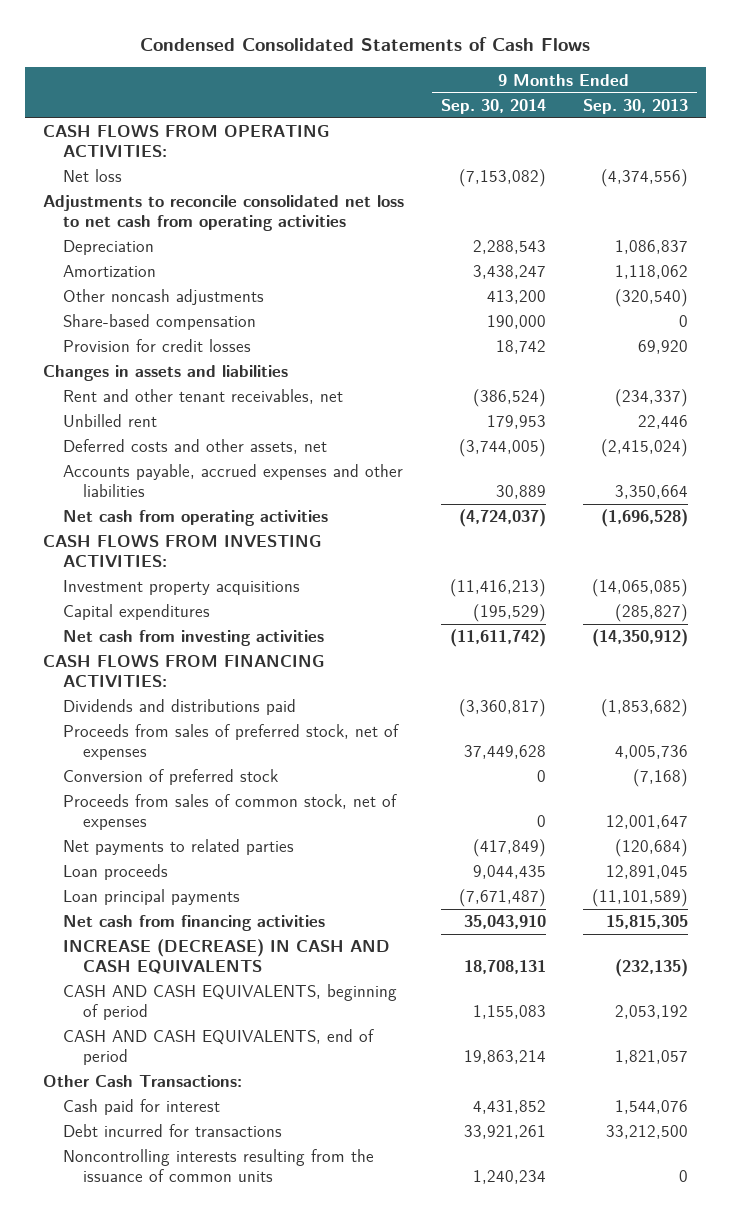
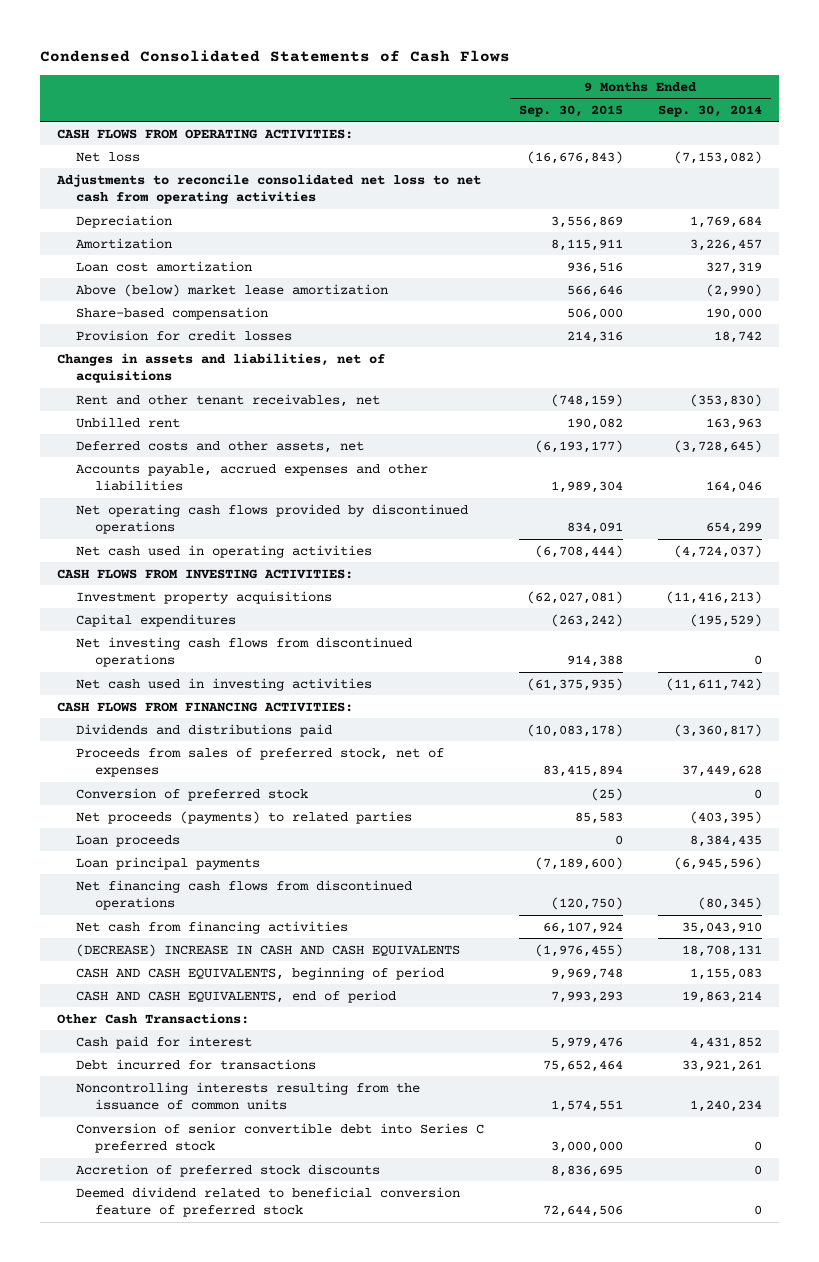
[582,98,688,114] Sep. 30, 2013 -> none
none -> [518,104,623,117] Sep. 30, 2015
[63,289,265,306] Other noncash adjustments -> none
[472,240,546,255] 2,288,543 -> [689,215,762,228] 1,769,684
[472,265,546,280] 3,438,247 -> [689,238,762,251] 3,226,457
none -> [75,260,252,272] Loan cost amortization
none -> [75,283,388,297] Above (below) market lease amortization
[43,365,289,382] Changes in assets and liabilities -> [57,352,386,384] Changes in assets and liabilities, net of acquisitions
[472,389,546,408] (386,524) -> [689,393,762,407] (353,830)
[486,415,546,430] 179,953 -> [705,417,762,430] 163,963
[458,439,546,458] (3,744,005) -> [673,439,762,453] (3,728,645)
[495,485,546,500] 30,889 -> [705,481,762,494] 164,046
none -> [75,503,468,535] Net operating cash flows provided by discontinued operations
[63,510,329,527] Net cash from operating activities -> [75,544,372,558] Net cash used in operating activities
none -> [75,636,412,668] Net investing cash flows from discontinued operations
[63,630,325,647] Net cash from investing activities -> [75,677,372,691] Net cash used in investing activities
[63,794,398,831] Proceeds from sales of common stock, net of expenses -> none
[63,839,295,856] Net payments to related parties -> [75,810,412,824] Net proceeds (payments) to related parties
[472,839,546,858] (417,849) -> [689,810,762,824] (403,395)
[472,865,546,880] 9,044,435 -> [689,834,762,847] 8,384,435
[458,889,546,908] (7,671,487) -> [673,856,762,870] (6,945,596)
none -> [75,879,412,911] Net financing cash flows from discontinued operations
[63,939,391,975] INCREASE (DECREASE) IN CASH AND CASH EQUIVALENTS -> [75,943,460,957] (DECREASE) INCREASE IN CASH AND CASH EQUIVALENTS
none -> [75,1122,484,1154] Conversion of senior convertible debt into Series C preferred stock
none -> [75,1163,380,1177] Accretion of preferred stock discounts
none -> [75,1186,460,1218] Deemed dividend related to beneficial conversion feature of preferred stock

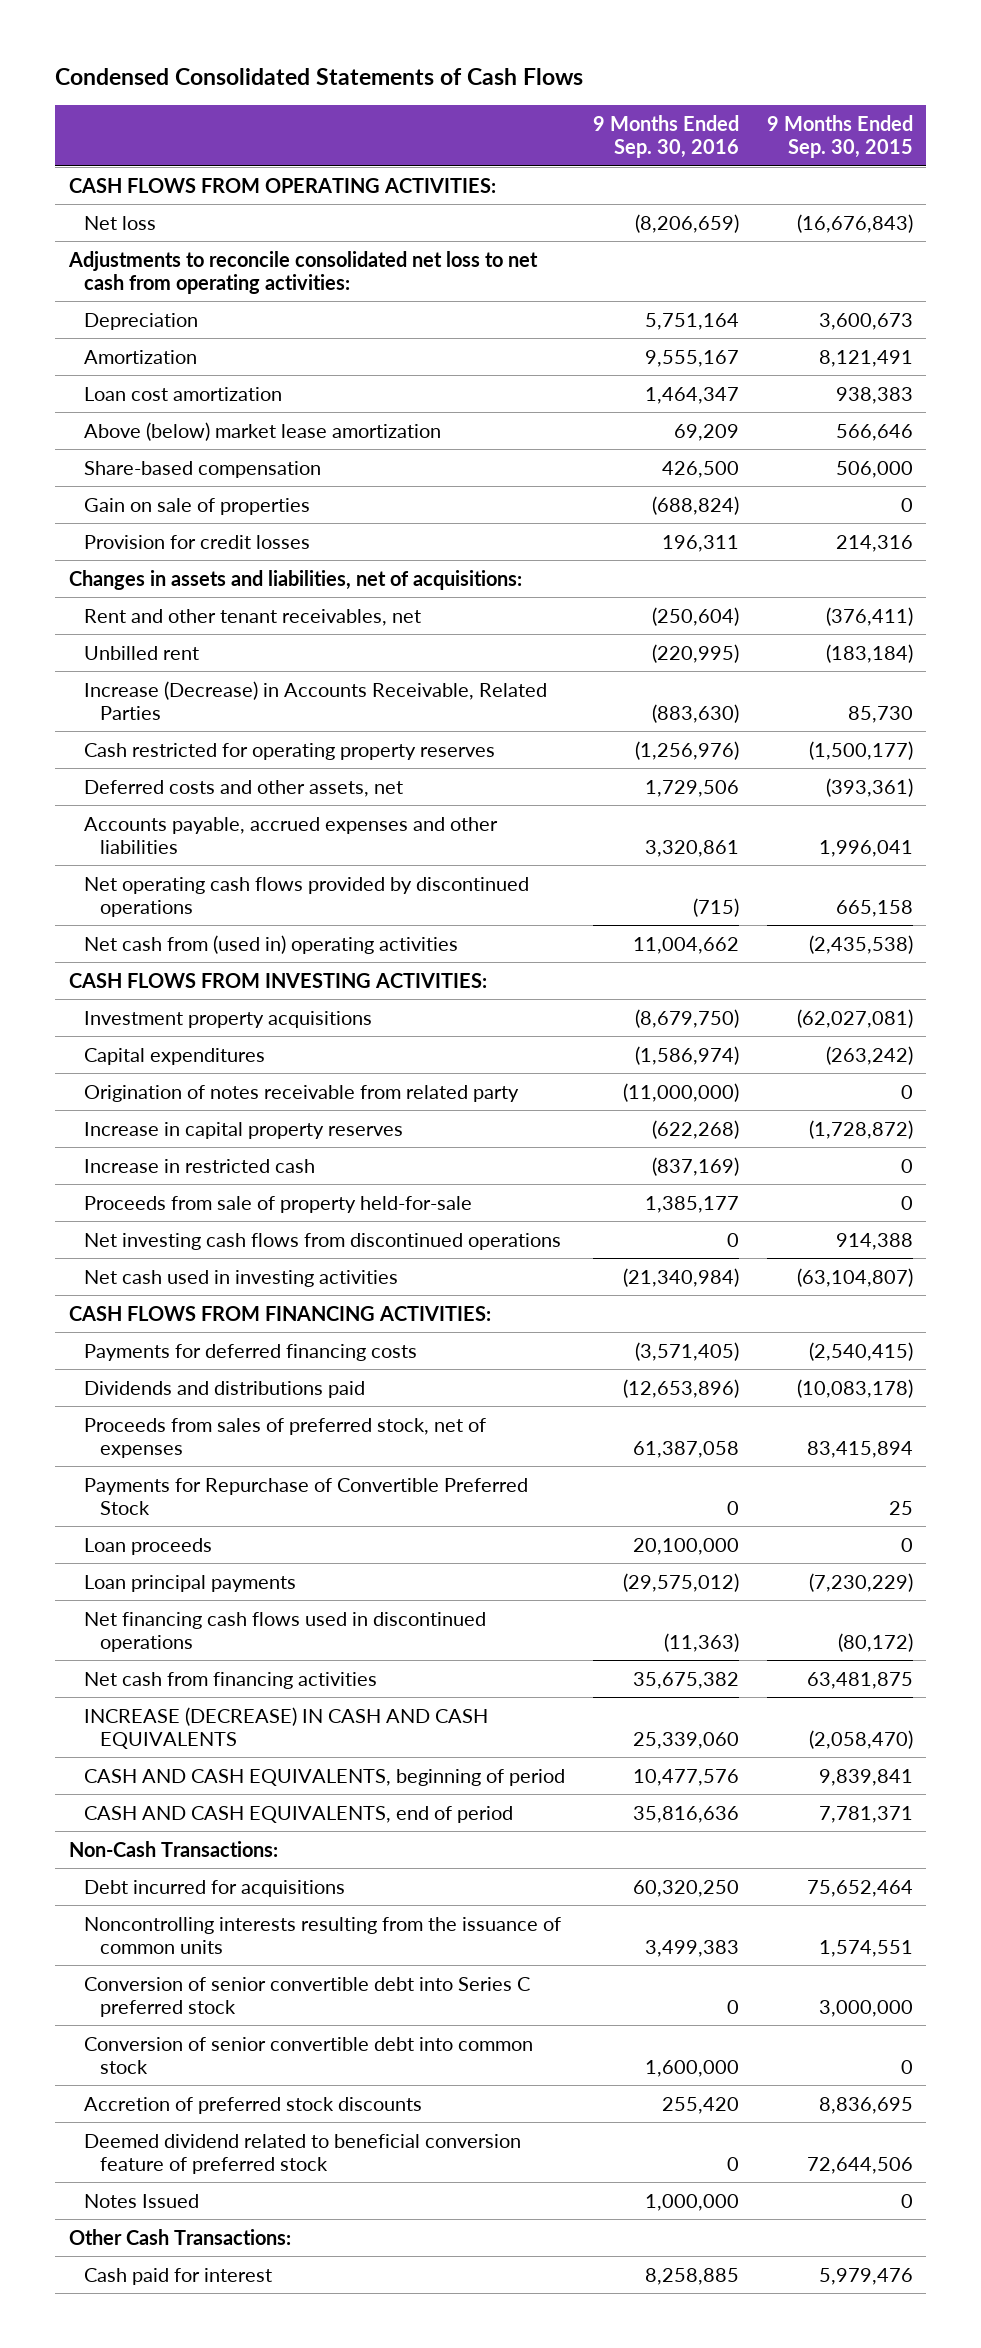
[657,104,762,117] Sep. 30, 2014 -> none
none -> [593,115,740,158] 9 Months Ended Sep. 30, 2016
[56,173,482,205] Adjustments to reconcile consolidated net loss to net cash from operating activities -> [67,250,538,294] Adjustments to reconcile consolidated net loss to net cash from operating activities:
[550,215,623,228] 3,556,869 -> [818,312,913,330] 3,600,673
[550,238,623,251] 8,115,911 -> [818,349,913,367] 8,121,491
[566,261,623,274] 936,516 -> [835,386,913,404] 938,383
none -> [84,497,311,515] Gain on sale of properties
[57,352,386,384] Changes in assets and liabilities, net of acquisitions -> [68,569,522,590] Changes in assets and liabilities, net of acquisitions:
[550,393,623,407] (748,159) -> [825,606,913,626] (376,411)
[566,417,623,430] 190,082 -> [825,643,913,663] (183,184)
none -> [84,680,548,720] Increase (Decrease) in Accounts Receivable, Related Parties
none -> [84,742,496,760] Cash restricted for operating property reserves
[534,439,623,453] (6,193,177) -> [825,777,913,797] (393,361)
[550,481,623,494] 1,989,304 -> [818,839,913,857] 1,996,041
[566,522,623,535] 834,091 -> [835,899,913,917] 665,158
[75,544,372,558] Net cash used in operating activities -> [84,934,459,954] Net cash from (used in) operating activities
[534,544,623,558] (6,708,444) -> [808,934,913,954] (2,435,538)
none -> [84,1084,520,1102] Origination of notes receivable from related party
none -> [84,1121,404,1139] Increase in capital property reserves
none -> [84,1158,316,1173] Increase in restricted cash
none -> [84,1195,473,1213] Proceeds from sale of property held-for-sale
[526,677,623,691] (61,375,935) -> [796,1267,913,1287] (63,104,807)
none -> [84,1343,418,1361] Payments for deferred financing costs
[75,810,412,824] Net proceeds (payments) to related parties -> none
[75,787,308,801] Conversion of preferred stock -> [84,1477,529,1515] Payments for Repurchase of Convertible Preferred Stock
[590,787,623,801] (25) -> [888,1500,913,1515] 25
[534,856,623,870] (7,189,600) -> [808,1572,913,1592] (7,230,229)
[75,879,412,911] Net financing cash flows from discontinued operations -> [84,1611,487,1652] Net financing cash flows used in discontinued operations
[550,897,623,911] (120,750) -> [837,1632,913,1652] (80,172)
[542,921,623,934] 66,107,924 -> [806,1671,913,1689] 63,481,875
[75,943,460,957] (DECREASE) INCREASE IN CASH AND CASH EQUIVALENTS -> [84,1706,489,1749] INCREASE (DECREASE) IN CASH AND CASH EQUIVALENTS
[534,943,623,957] (1,976,455) -> [808,1729,913,1749] (2,058,470)
[550,967,623,980] 9,969,748 -> [818,1768,913,1786] 9,839,841
[550,990,623,1003] 7,993,293 -> [818,1805,913,1823] 7,781,371
none -> [68,1840,278,1857] Non-Cash Transactions:
[75,1058,316,1070] Debt incurred for transactions -> [84,1879,346,1897] Debt incurred for acquisitions
none -> [84,2036,534,2074] Conversion of senior convertible debt into common stock
none -> [84,2193,200,2208] Notes Issued
[57,1012,250,1024] Other Cash Transactions: -> [68,2228,291,2245] Other Cash Transactions:
[75,1035,252,1049] Cash paid for interest -> [84,2267,273,2285] Cash paid for interest

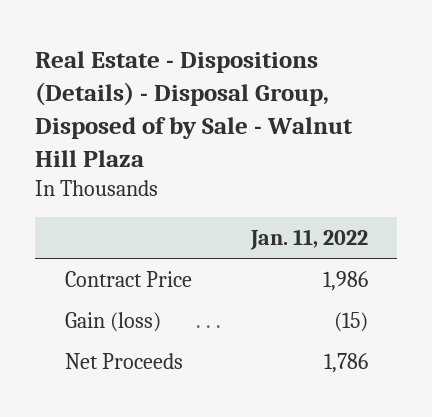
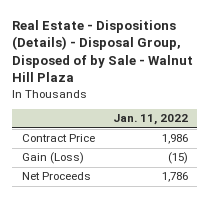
[64,311,161,332] Gain (loss) -> [21,152,84,165] Gain (Loss)

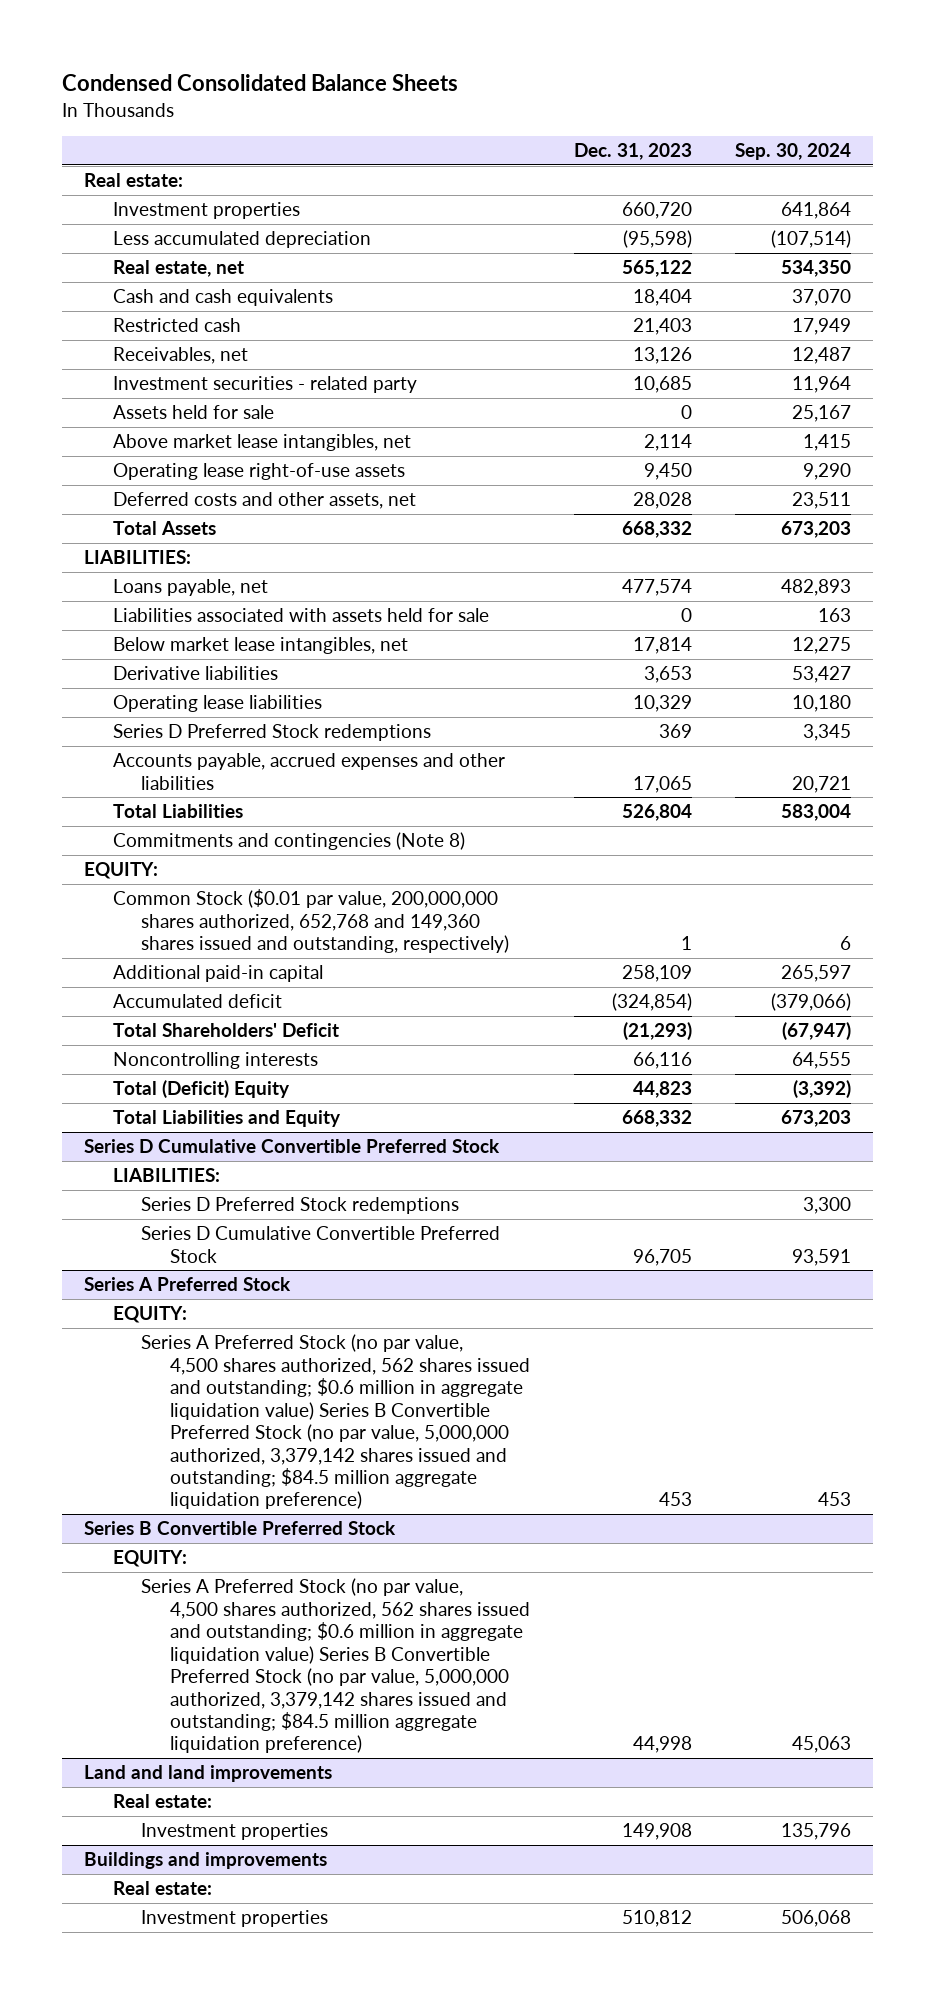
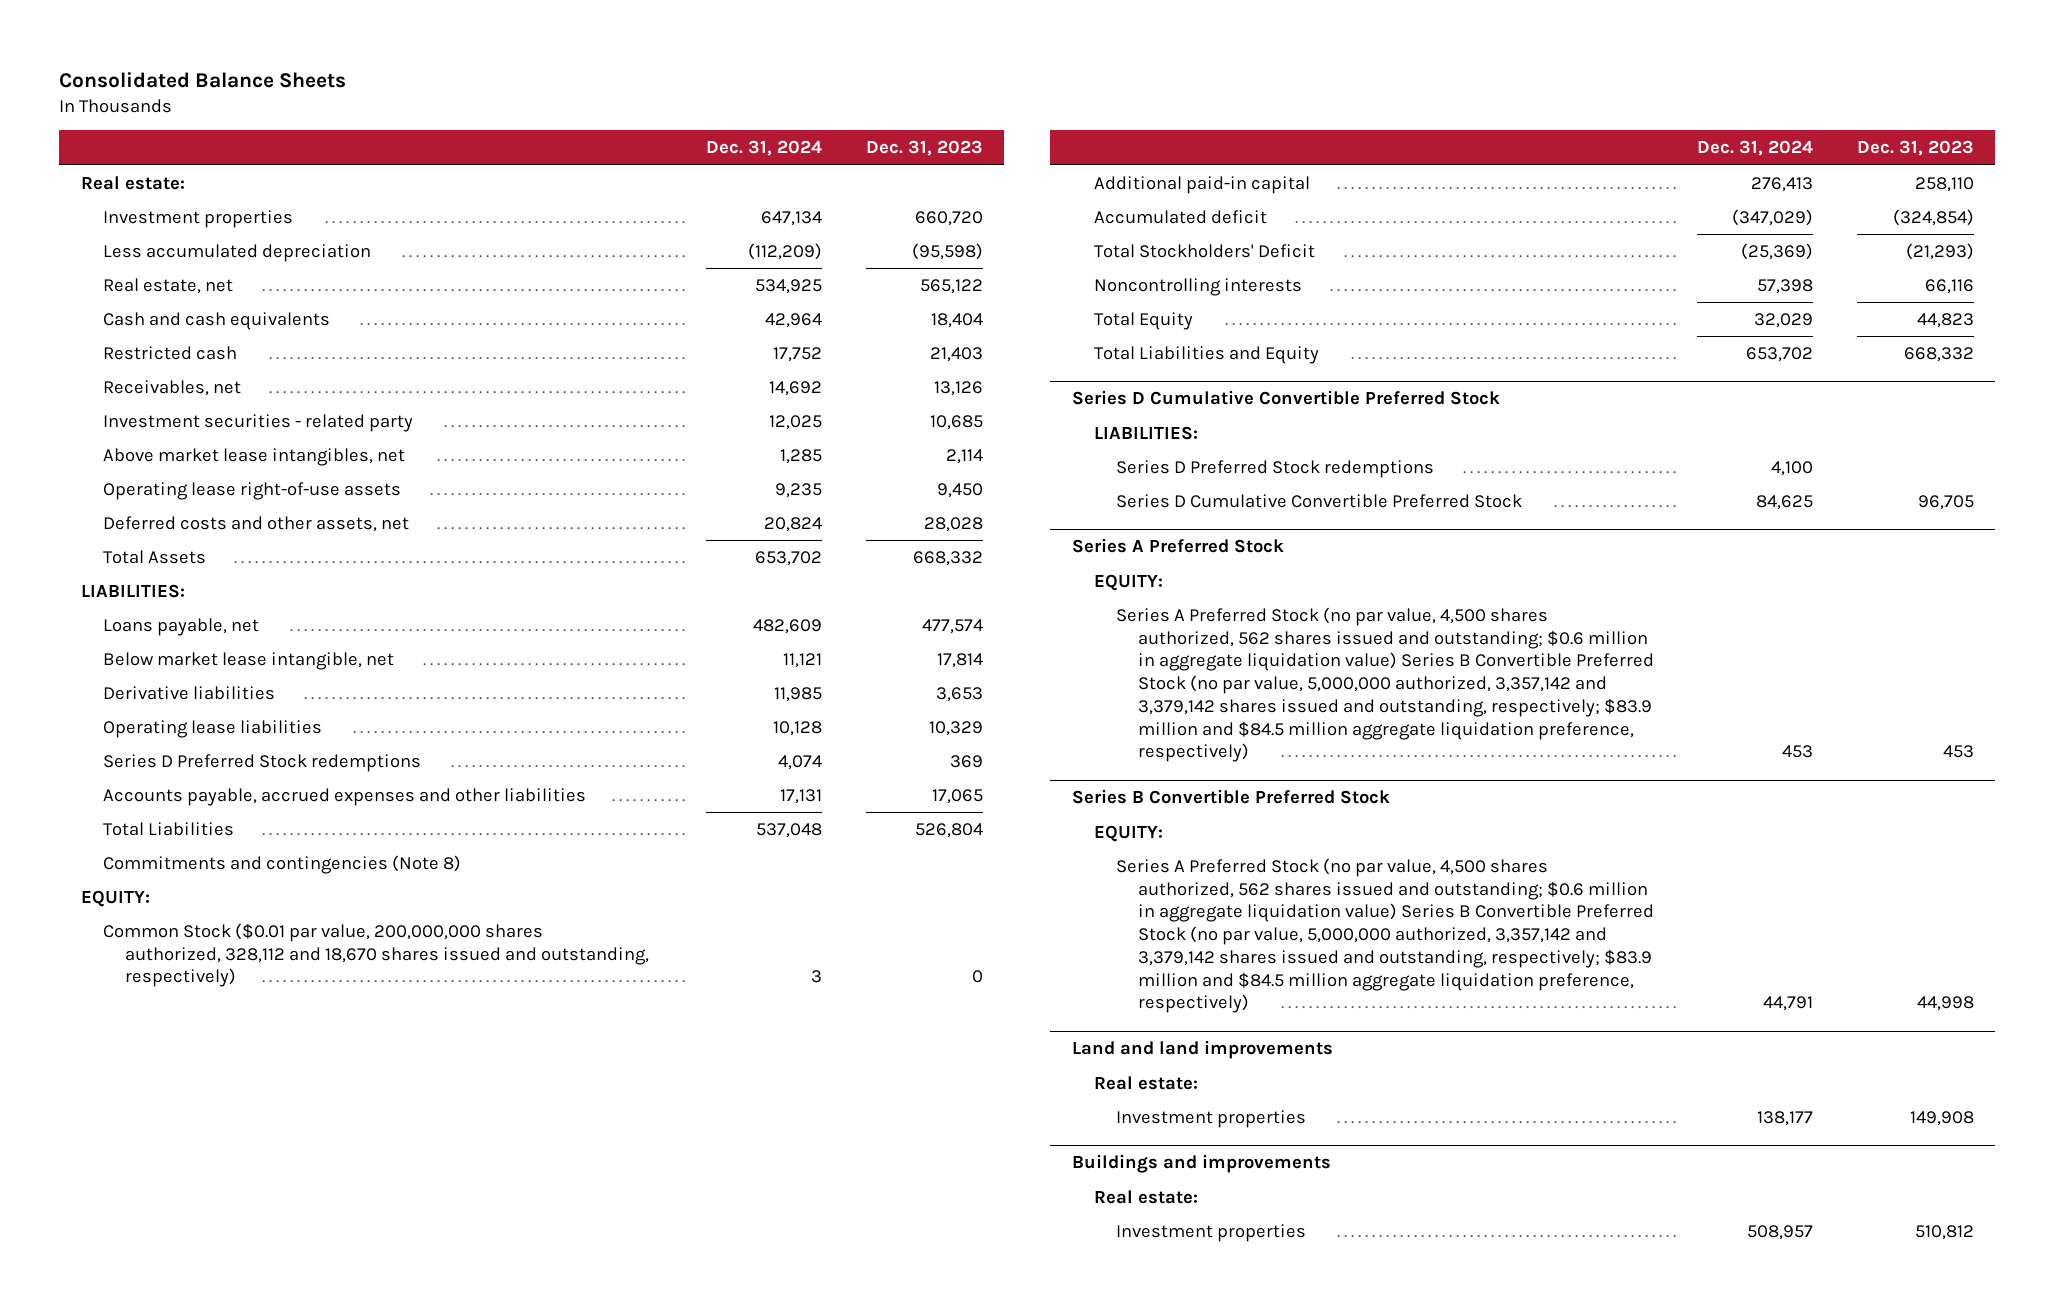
[61,74,458,92] Condensed Consolidated Balance Sheets -> [58,72,346,89] Consolidated Balance Sheets
[735,142,852,160] Sep. 30, 2024 -> none
none -> [706,140,823,157] Dec. 31, 2024
[112,405,274,420] Assets held for sale -> none
[112,608,489,623] Liabilities associated with assets held for sale -> none
[112,637,408,655] Below market lease intangibles, net -> [102,651,394,670] Below market lease intangible, net
[112,889,510,954] Common Stock ($0.01 par value, 200,000,000 shares authorized, 652,768 and 149,360 shares issued and outstanding, respectively) -> [102,922,649,988] Common Stock ($0.01 par value, 200,000,000 shares authorized, 328,112 and 18,670 shares issued and outstanding, respectively)
[680,936,692,951] 1 -> [971,970,983,984] 0
[621,965,692,983] 258,109 -> [1914,176,1974,192] 258,110
[112,1023,339,1038] Total Shareholders' Deficit -> [1093,243,1315,258] Total Stockholders' Deficit
[112,1080,290,1099] Total (Deficit) Equity -> [1093,311,1193,330] Total Equity
[141,1334,530,1510] Series A Preferred Stock (no par value, 4,500 shares authorized, 562 shares issued and outstanding; $0.6 million in aggregate liquidation value) Series B Convertible Preferred Stock (no par value, 5,000,000 authorized, 3,379,142 shares issued and outstanding; $84.5 million aggregate liquidation preference) -> [1115,606,1654,763] Series A Preferred Stock (no par value, 4,500 shares authorized, 562 shares issued and outstanding; $0.6 million in aggregate liquidation value) Series B Convertible Preferred Stock (no par value, 5,000,000 authorized, 3,357,142 and 3,379,142 shares issued and outstanding, respectively; $83.9 million and $84.5 million aggregate liquidation preference, respectively)
[141,1578,530,1754] Series A Preferred Stock (no par value, 4,500 shares authorized, 562 shares issued and outstanding; $0.6 million in aggregate liquidation value) Series B Convertible Preferred Stock (no par value, 5,000,000 authorized, 3,379,142 shares issued and outstanding; $84.5 million aggregate liquidation preference) -> [1115,857,1654,1014] Series A Preferred Stock (no par value, 4,500 shares authorized, 562 shares issued and outstanding; $0.6 million in aggregate liquidation value) Series B Convertible Preferred Stock (no par value, 5,000,000 authorized, 3,357,142 and 3,379,142 shares issued and outstanding, respectively; $83.9 million and $84.5 million aggregate liquidation preference, respectively)

